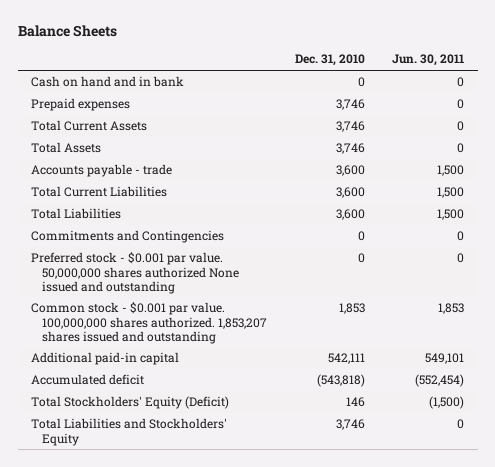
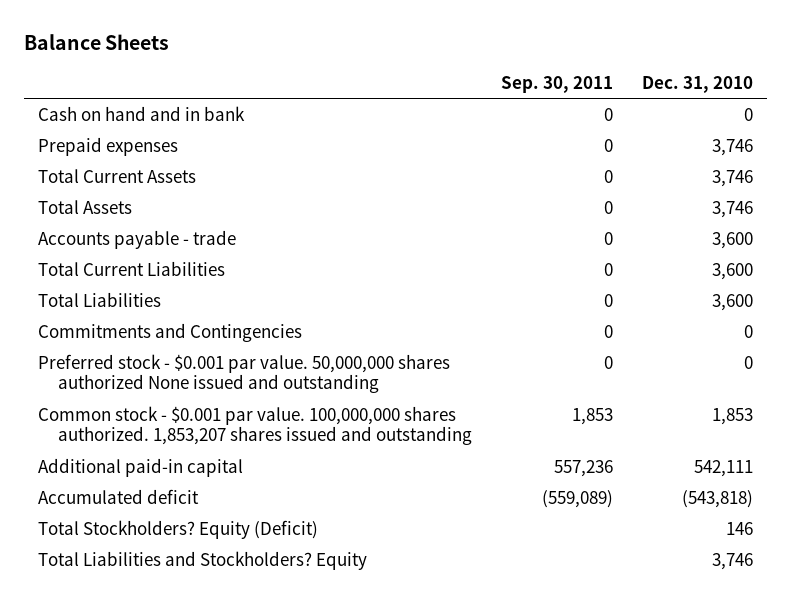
[392,54,465,67] Jun. 30, 2011 -> none
none -> [500,75,613,93] Sep. 30, 2011
[31,396,230,410] Total Stockholders' Equity (Deficit) -> [38,519,319,539] Total Stockholders? Equity (Deficit)
[31,418,228,446] Total Liabilities and Stockholders' Equity -> [38,550,368,570] Total Liabilities and Stockholders? Equity

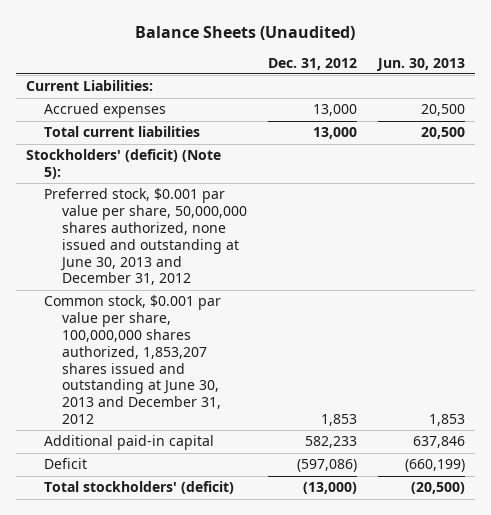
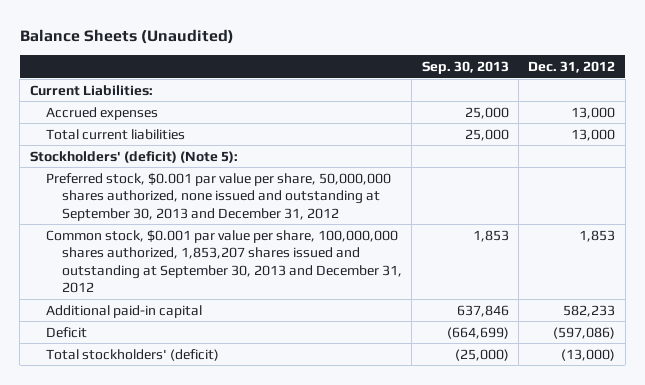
[375,57,465,71] Jun. 30, 2013 -> none
none -> [421,61,509,75] Sep. 30, 2013
[44,188,248,286] Preferred stock, $0.001 par value per share, 50,000,000 shares authorized, none issued and outstanding at June 30, 2013 and December 31, 2012 -> [45,172,391,221] Preferred stock, $0.001 par value per share, 50,000,000 shares authorized, none issued and outstanding at September 30, 2013 and December 31, 2012
[44,295,222,425] Common stock, $0.001 par value per share, 100,000,000 shares authorized, 1,853,207 shares issued and outstanding at June 30, 2013 and December 31, 2012 -> [45,229,402,294] Common stock, $0.001 par value per share, 100,000,000 shares authorized, 1,853,207 shares issued and outstanding at September 30, 2013 and December 31, 2012

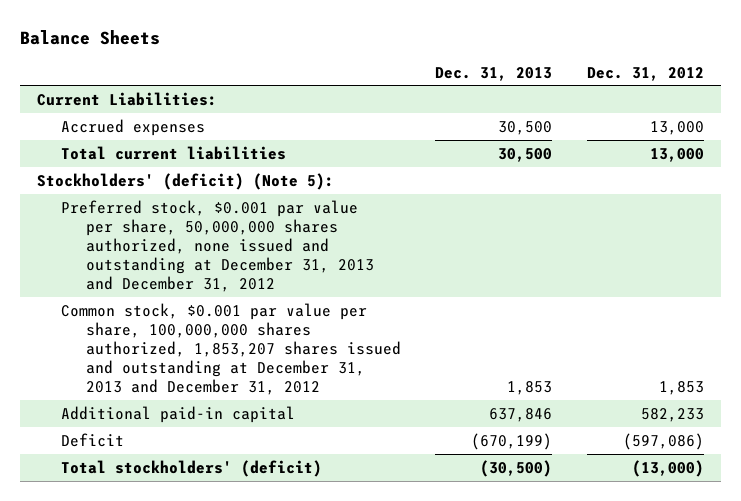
[19,29,234,45] Balance Sheets (Unaudited) -> [19,29,160,45] Balance Sheets
[421,61,509,75] Sep. 30, 2013 -> none
none -> [435,66,553,81] Dec. 31, 2013
[45,172,391,221] Preferred stock, $0.001 par value per share, 50,000,000 shares authorized, none issued and outstanding at September 30, 2013 and December 31, 2012 -> [61,199,374,292] Preferred stock, $0.001 par value per share, 50,000,000 shares authorized, none issued and outstanding at December 31, 2013 and December 31, 2012
[45,229,402,294] Common stock, $0.001 par value per share, 100,000,000 shares authorized, 1,853,207 shares issued and outstanding at September 30, 2013 and December 31, 2012 -> [61,302,401,395] Common stock, $0.001 par value per share, 100,000,000 shares authorized, 1,853,207 shares issued and outstanding at December 31, 2013 and December 31, 2012

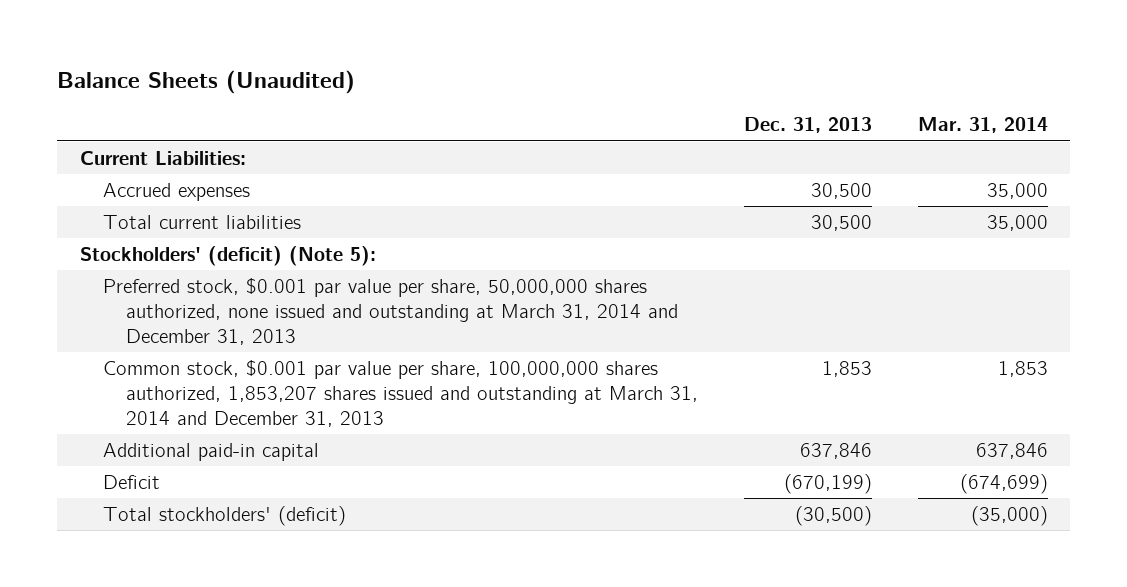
[19,29,160,45] Balance Sheets -> [56,70,355,95] Balance Sheets (Unaudited)
[586,66,704,81] Dec. 31, 2012 -> none
none -> [917,117,1048,134] Mar. 31, 2014
[61,199,374,292] Preferred stock, $0.001 par value per share, 50,000,000 shares authorized, none issued and outstanding at December 31, 2013 and December 31, 2012 -> [102,278,679,345] Preferred stock, $0.001 par value per share, 50,000,000 shares authorized, none issued and outstanding at March 31, 2014 and December 31, 2013
[61,302,401,395] Common stock, $0.001 par value per share, 100,000,000 shares authorized, 1,853,207 shares issued and outstanding at December 31, 2013 and December 31, 2012 -> [102,360,699,427] Common stock, $0.001 par value per share, 100,000,000 shares authorized, 1,853,207 shares issued and outstanding at March 31, 2014 and December 31, 2013

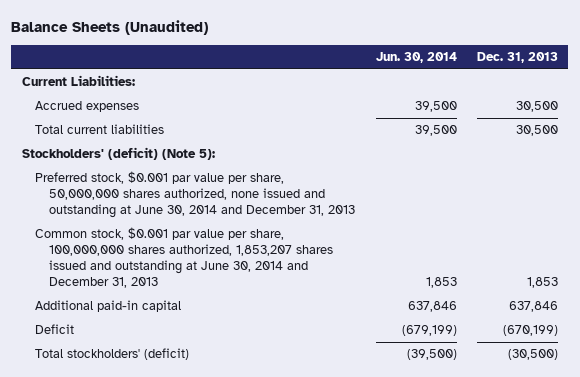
[917,117,1048,134] Mar. 31, 2014 -> none
none -> [375,52,457,64] Jun. 30, 2014
[102,278,679,345] Preferred stock, $0.001 par value per share, 50,000,000 shares authorized, none issued and outstanding at March 31, 2014 and December 31, 2013 -> [35,171,356,219] Preferred stock, $0.001 par value per share, 50,000,000 shares authorized, none issued and outstanding at June 30, 2014 and December 31, 2013
[102,360,699,427] Common stock, $0.001 par value per share, 100,000,000 shares authorized, 1,853,207 shares issued and outstanding at March 31, 2014 and December 31, 2013 -> [35,227,334,289] Common stock, $0.001 par value per share, 100,000,000 shares authorized, 1,853,207 shares issued and outstanding at June 30, 2014 and December 31, 2013

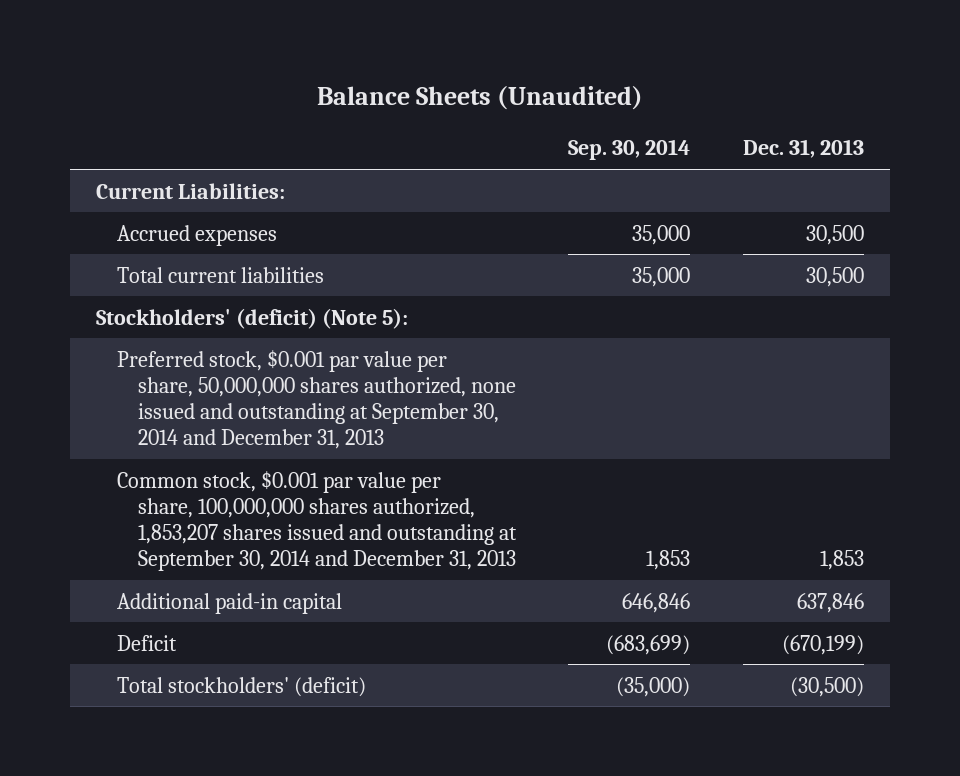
[375,52,457,64] Jun. 30, 2014 -> none
none -> [568,139,691,161] Sep. 30, 2014
[35,171,356,219] Preferred stock, $0.001 par value per share, 50,000,000 shares authorized, none issued and outstanding at June 30, 2014 and December 31, 2013 -> [117,349,517,449] Preferred stock, $0.001 par value per share, 50,000,000 shares authorized, none issued and outstanding at September 30, 2014 and December 31, 2013
[35,227,334,289] Common stock, $0.001 par value per share, 100,000,000 shares authorized, 1,853,207 shares issued and outstanding at June 30, 2014 and December 31, 2013 -> [117,470,518,571] Common stock, $0.001 par value per share, 100,000,000 shares authorized, 1,853,207 shares issued and outstanding at September 30, 2014 and December 31, 2013

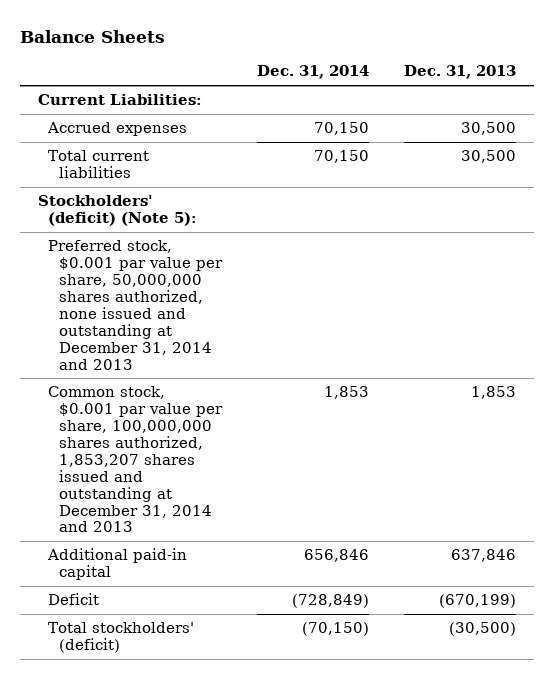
[317,85,644,110] Balance Sheets (Unaudited) -> [20,29,166,43] Balance Sheets
[568,139,691,161] Sep. 30, 2014 -> none
none -> [257,65,370,80] Dec. 31, 2014
[117,349,517,449] Preferred stock, $0.001 par value per share, 50,000,000 shares authorized, none issued and outstanding at September 30, 2014 and December 31, 2013 -> [48,240,223,370] Preferred stock, $0.001 par value per share, 50,000,000 shares authorized, none issued and outstanding at December 31, 2014 and 2013
[117,470,518,571] Common stock, $0.001 par value per share, 100,000,000 shares authorized, 1,853,207 shares issued and outstanding at September 30, 2014 and December 31, 2013 -> [48,386,223,533] Common stock, $0.001 par value per share, 100,000,000 shares authorized, 1,853,207 shares issued and outstanding at December 31, 2014 and 2013

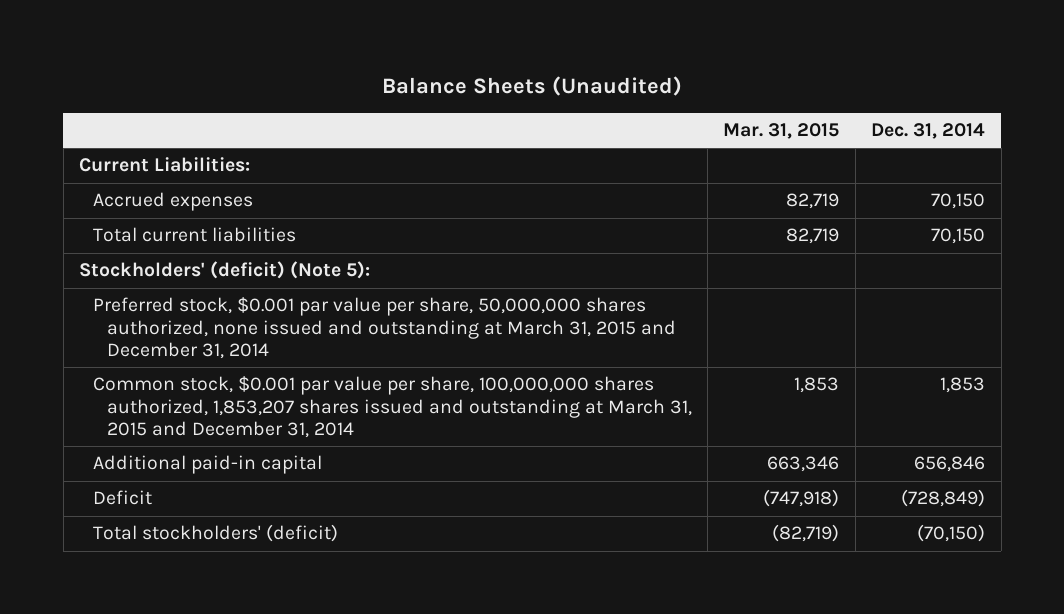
[20,29,166,43] Balance Sheets -> [382,76,683,97] Balance Sheets (Unaudited)
[404,65,517,80] Dec. 31, 2013 -> none
none -> [723,123,840,140] Mar. 31, 2015
[48,240,223,370] Preferred stock, $0.001 par value per share, 50,000,000 shares authorized, none issued and outstanding at December 31, 2014 and 2013 -> [92,297,676,360] Preferred stock, $0.001 par value per share, 50,000,000 shares authorized, none issued and outstanding at March 31, 2015 and December 31, 2014
[48,386,223,533] Common stock, $0.001 par value per share, 100,000,000 shares authorized, 1,853,207 shares issued and outstanding at December 31, 2014 and 2013 -> [92,376,692,439] Common stock, $0.001 par value per share, 100,000,000 shares authorized, 1,853,207 shares issued and outstanding at March 31, 2015 and December 31, 2014

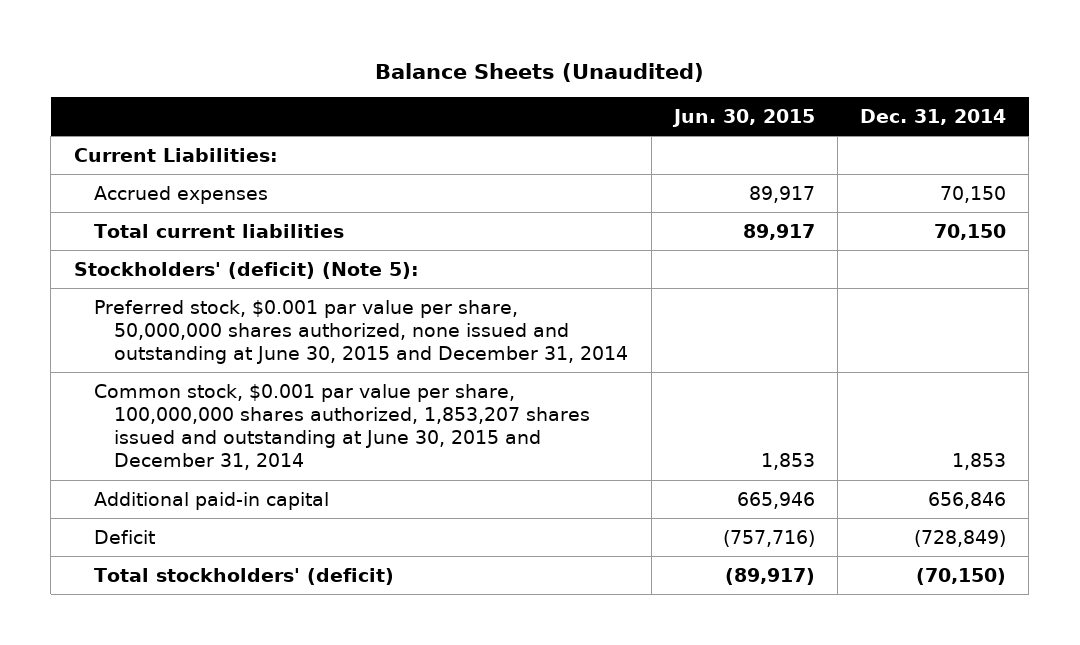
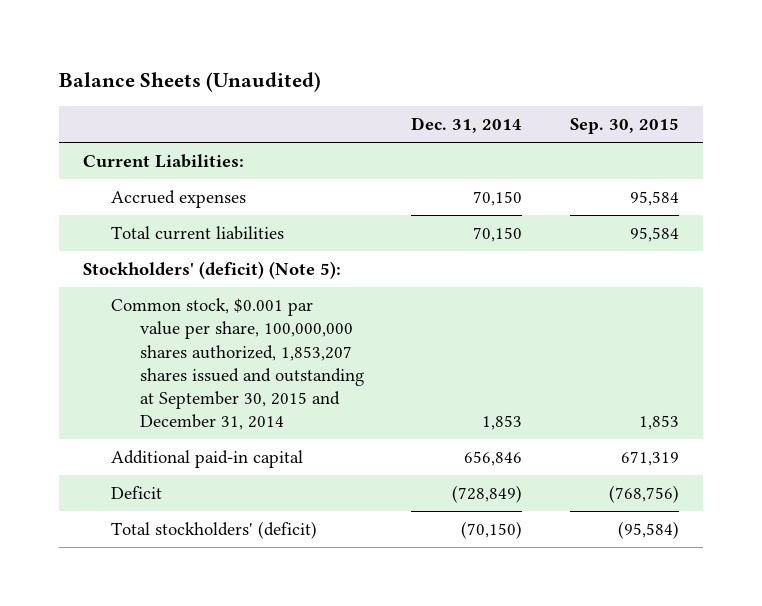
[671,109,815,128] Jun. 30, 2015 -> none
none -> [569,118,679,135] Sep. 30, 2015
[93,299,629,365] Preferred stock, $0.001 par value per share, 50,000,000 shares authorized, none issued and outstanding at June 30, 2015 and December 31, 2014 -> none
[93,383,591,471] Common stock, $0.001 par value per share, 100,000,000 shares authorized, 1,853,207 shares issued and outstanding at June 30, 2015 and December 31, 2014 -> [111,298,364,431] Common stock, $0.001 par value per share, 100,000,000 shares authorized, 1,853,207 shares issued and outstanding at September 30, 2015 and December 31, 2014

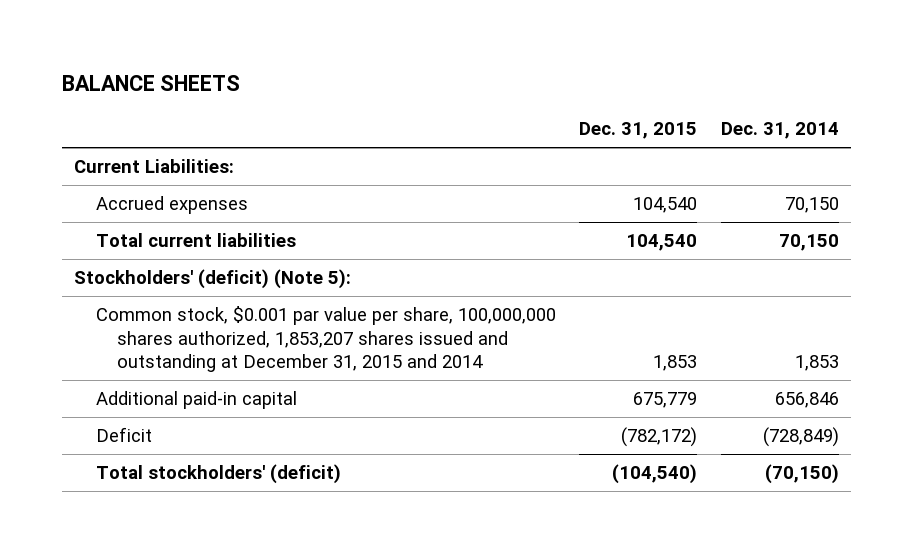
[58,72,321,93] Balance Sheets (Unaudited) -> [62,75,241,92] BALANCE SHEETS
[569,118,679,135] Sep. 30, 2015 -> none
none -> [579,122,698,140] Dec. 31, 2015
[111,298,364,431] Common stock, $0.001 par value per share, 100,000,000 shares authorized, 1,853,207 shares issued and outstanding at September 30, 2015 and December 31, 2014 -> [95,306,556,373] Common stock, $0.001 par value per share, 100,000,000 shares authorized, 1,853,207 shares issued and outstanding at December 31, 2015 and 2014

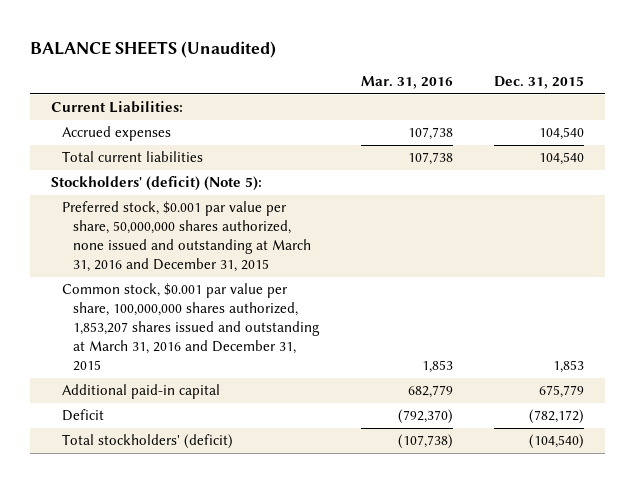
[62,75,241,92] BALANCE SHEETS -> [30,40,277,58] BALANCE SHEETS (Unaudited)
[721,122,840,140] Dec. 31, 2014 -> none
none -> [360,76,453,90] Mar. 31, 2016
none -> [62,201,312,273] Preferred stock, $0.001 par value per share, 50,000,000 shares authorized, none issued and outstanding at March 31, 2016 and December 31, 2015
[95,306,556,373] Common stock, $0.001 par value per share, 100,000,000 shares authorized, 1,853,207 shares issued and outstanding at December 31, 2015 and 2014 -> [62,283,321,372] Common stock, $0.001 par value per share, 100,000,000 shares authorized, 1,853,207 shares issued and outstanding at March 31, 2016 and December 31, 2015

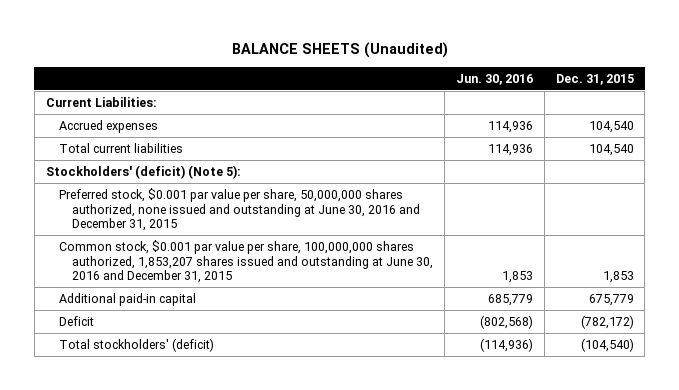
[360,76,453,90] Mar. 31, 2016 -> none
none -> [455,73,533,85] Jun. 30, 2016
[62,201,312,273] Preferred stock, $0.001 par value per share, 50,000,000 shares authorized, none issued and outstanding at March 31, 2016 and December 31, 2015 -> [58,187,420,232] Preferred stock, $0.001 par value per share, 50,000,000 shares authorized, none issued and outstanding at June 30, 2016 and December 31, 2015
[62,283,321,372] Common stock, $0.001 par value per share, 100,000,000 shares authorized, 1,853,207 shares issued and outstanding at March 31, 2016 and December 31, 2015 -> [58,239,433,284] Common stock, $0.001 par value per share, 100,000,000 shares authorized, 1,853,207 shares issued and outstanding at June 30, 2016 and December 31, 2015

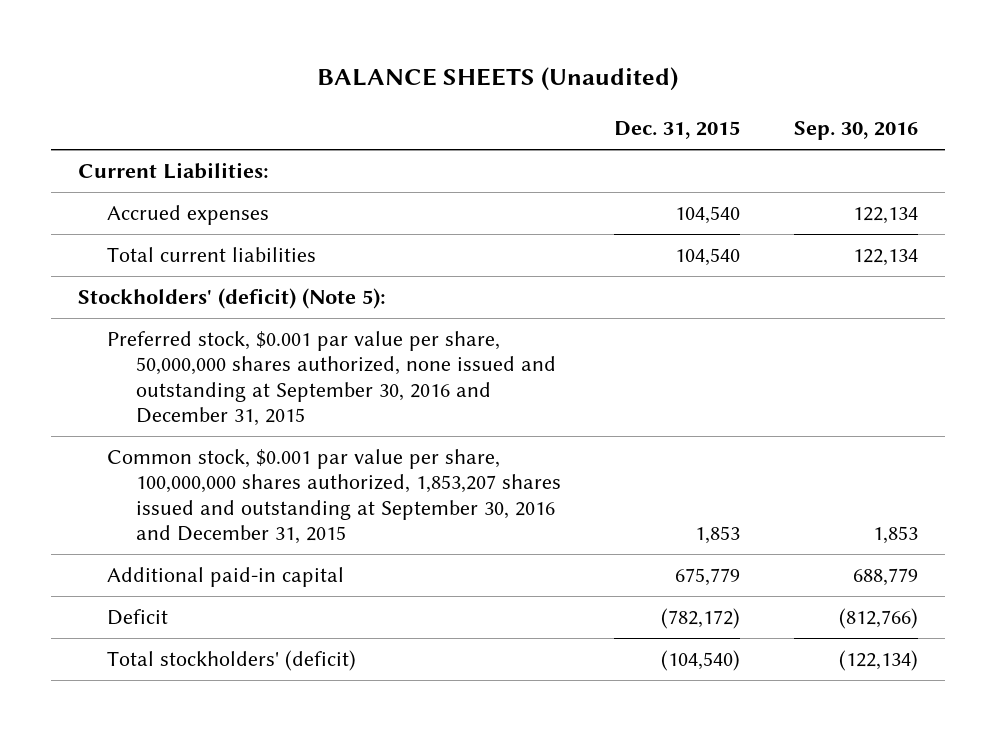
[455,73,533,85] Jun. 30, 2016 -> none
none -> [794,121,919,141] Sep. 30, 2016
[58,187,420,232] Preferred stock, $0.001 par value per share, 50,000,000 shares authorized, none issued and outstanding at June 30, 2016 and December 31, 2015 -> [106,331,556,426] Preferred stock, $0.001 par value per share, 50,000,000 shares authorized, none issued and outstanding at September 30, 2016 and December 31, 2015
[58,239,433,284] Common stock, $0.001 par value per share, 100,000,000 shares authorized, 1,853,207 shares issued and outstanding at June 30, 2016 and December 31, 2015 -> [106,449,561,544] Common stock, $0.001 par value per share, 100,000,000 shares authorized, 1,853,207 shares issued and outstanding at September 30, 2016 and December 31, 2015

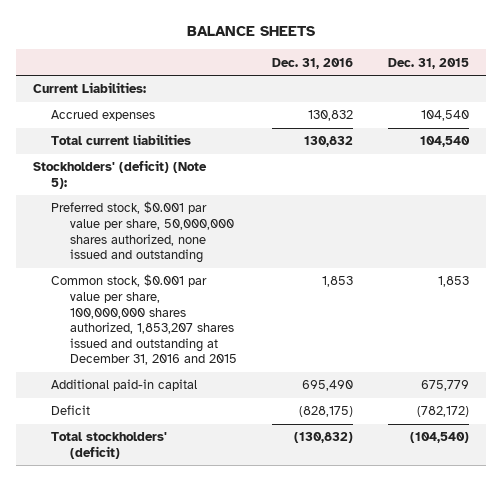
[317,67,679,92] BALANCE SHEETS (Unaudited) -> [186,26,315,37] BALANCE SHEETS
[794,121,919,141] Sep. 30, 2016 -> none
none -> [271,57,353,69] Dec. 31, 2016
[106,331,556,426] Preferred stock, $0.001 par value per share, 50,000,000 shares authorized, none issued and outstanding at September 30, 2016 and December 31, 2015 -> [51,201,234,264] Preferred stock, $0.001 par value per share, 50,000,000 shares authorized, none issued and outstanding
[106,449,561,544] Common stock, $0.001 par value per share, 100,000,000 shares authorized, 1,853,207 shares issued and outstanding at September 30, 2016 and December 31, 2015 -> [51,274,237,366] Common stock, $0.001 par value per share, 100,000,000 shares authorized, 1,853,207 shares issued and outstanding at December 31, 2016 and 2015

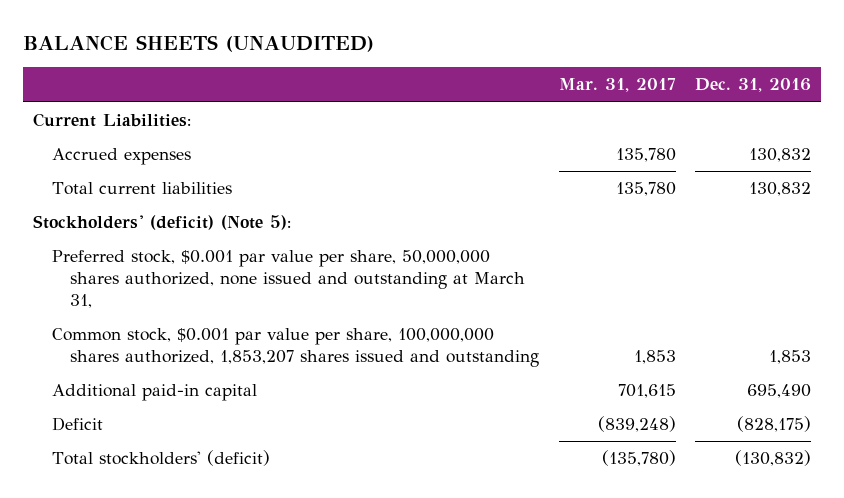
[186,26,315,37] BALANCE SHEETS -> [23,35,375,53] BALANCE SHEETS (UNAUDITED)
[387,57,469,69] Dec. 31, 2015 -> none
none -> [558,78,676,93] Mar. 31, 2017
[51,201,234,264] Preferred stock, $0.001 par value per share, 50,000,000 shares authorized, none issued and outstanding -> [51,249,526,308] Preferred stock, $0.001 par value per share, 50,000,000 shares authorized, none issued and outstanding at March 31,
[51,274,237,366] Common stock, $0.001 par value per share, 100,000,000 shares authorized, 1,853,207 shares issued and outstanding at December 31, 2016 and 2015 -> [51,327,540,367] Common stock, $0.001 par value per share, 100,000,000 shares authorized, 1,853,207 shares issued and outstanding

